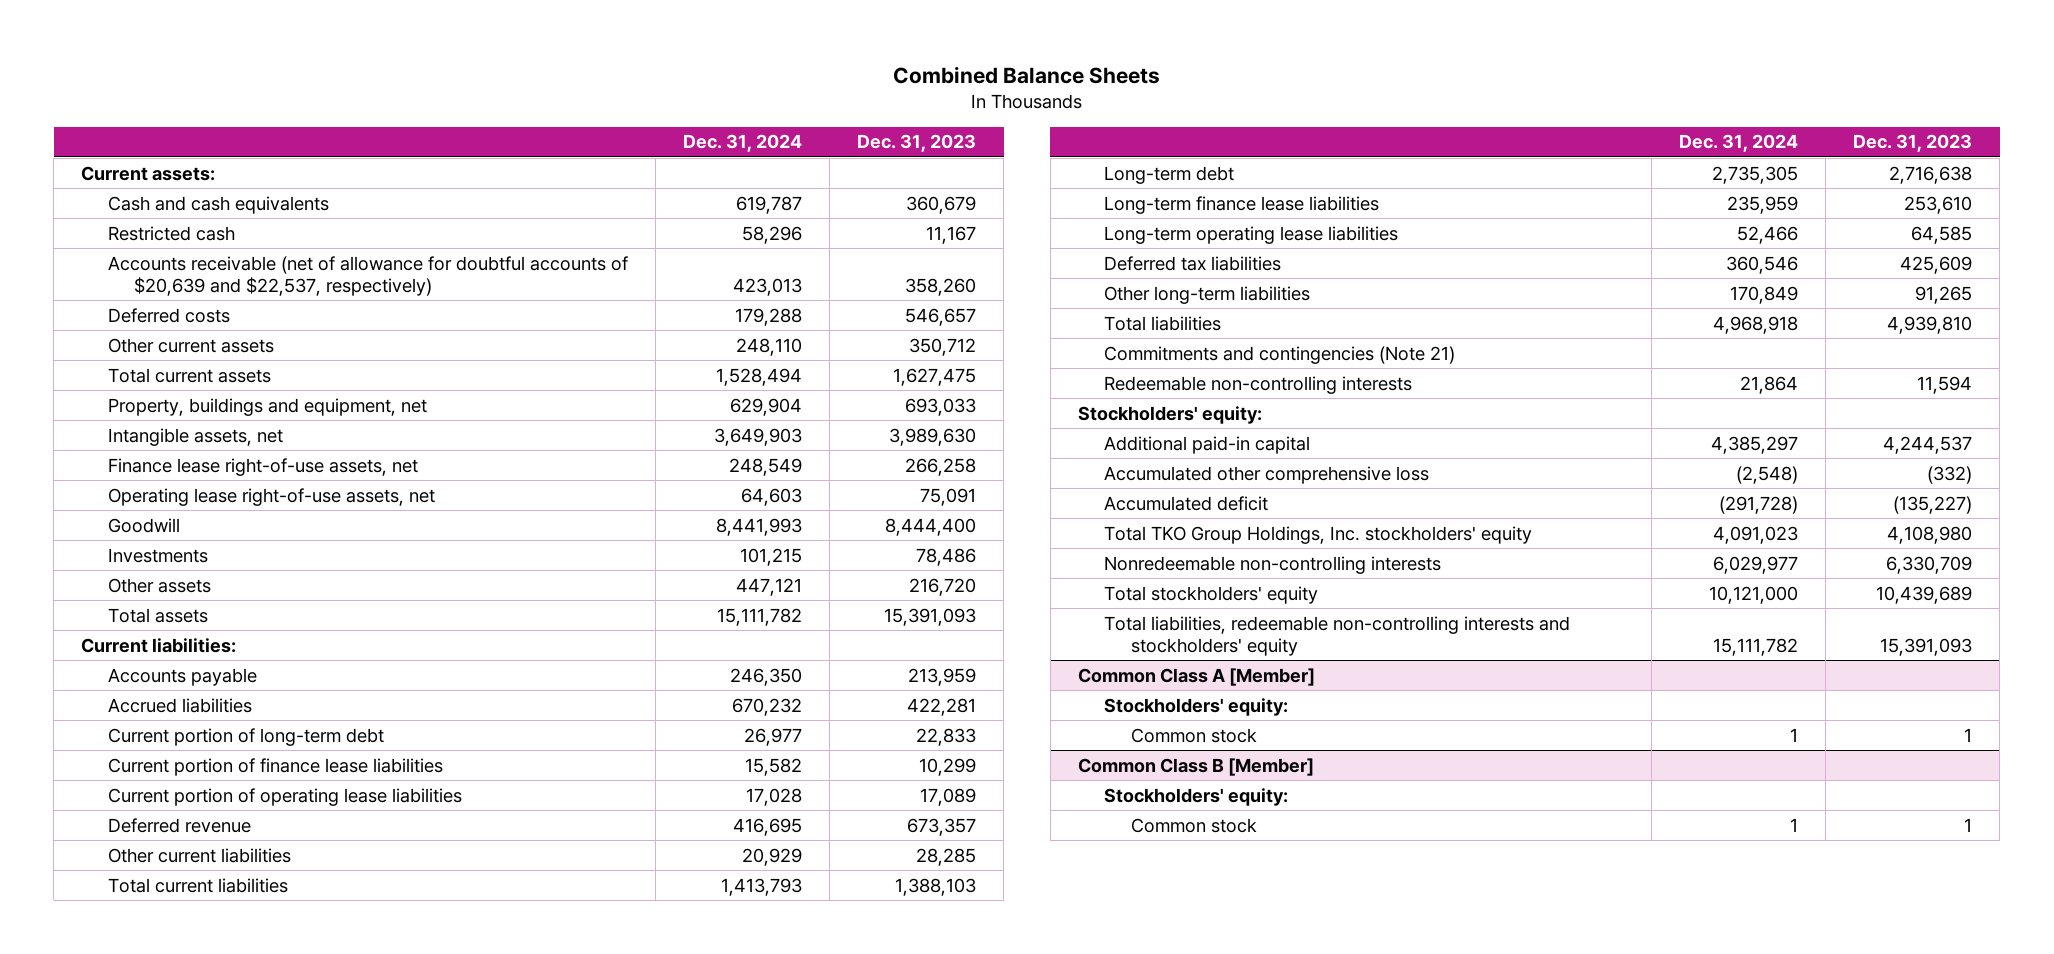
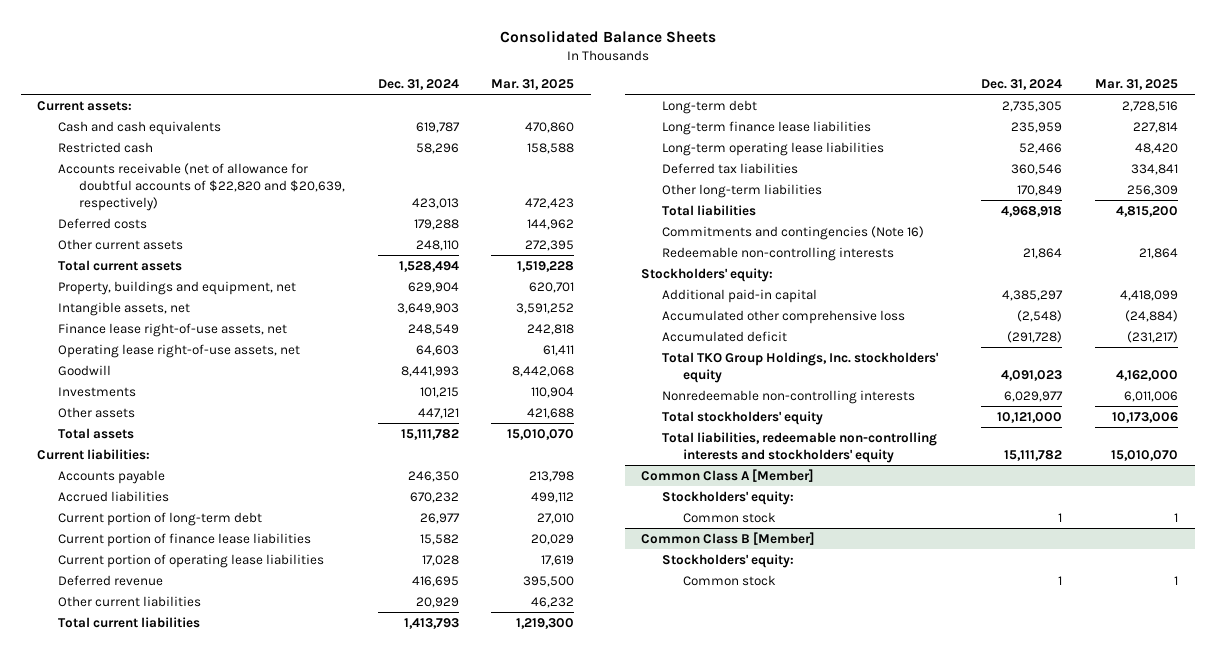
[892,65,1160,84] Combined Balance Sheets -> [499,29,716,43] Consolidated Balance Sheets
[856,134,976,153] Dec. 31, 2023 -> none
none -> [491,78,575,90] Mar. 31, 2025
[107,255,628,296] Accounts receivable (net of allowance for doubtful accounts of $20,639 and $22,537, respectively) -> [57,162,345,211] Accounts receivable (net of allowance for doubtful accounts of $22,820 and $20,639, respectively)
[1104,345,1456,364] Commitments and contingencies (Note 21) -> [661,225,924,240] Commitments and contingencies (Note 16)

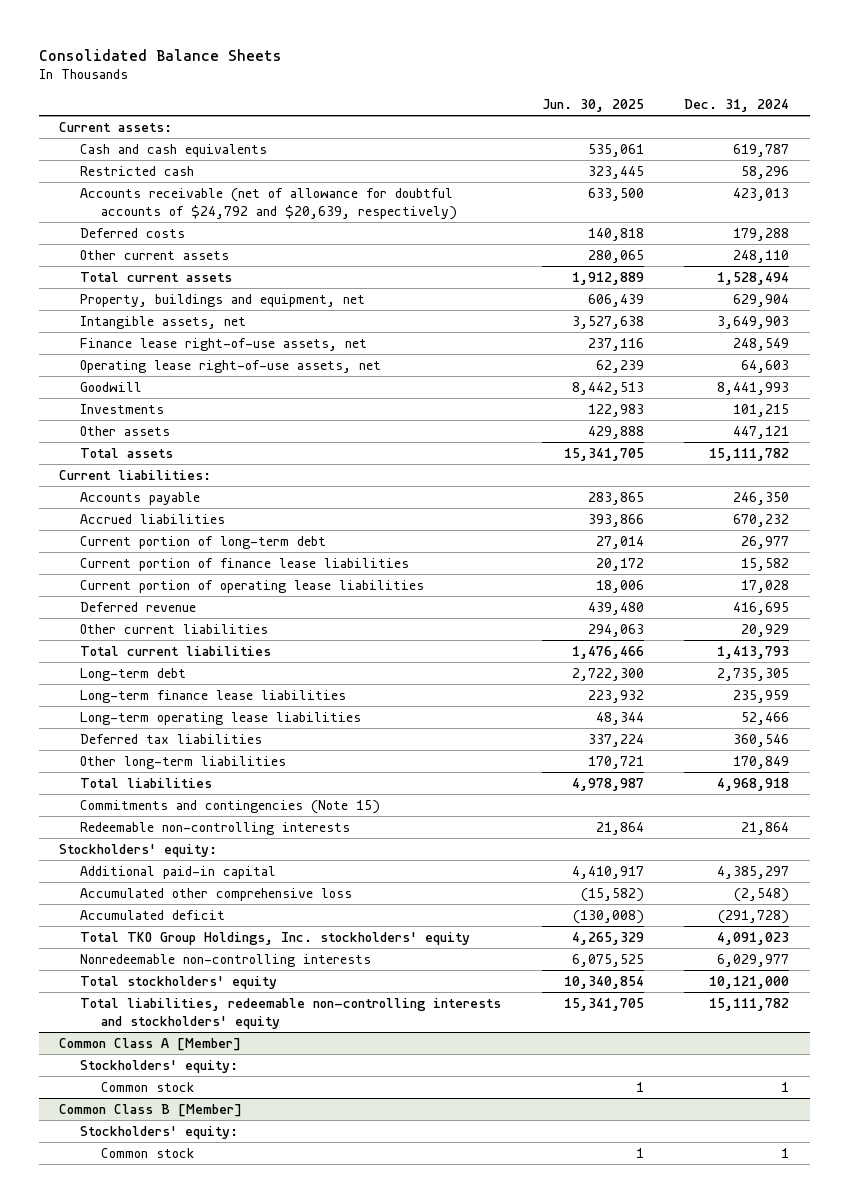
[491,78,575,90] Mar. 31, 2025 -> none
none -> [541,99,644,113] Jun. 30, 2025
[57,162,345,211] Accounts receivable (net of allowance for doubtful accounts of $22,820 and $20,639, respectively) -> [80,187,458,220] Accounts receivable (net of allowance for doubtful accounts of $24,792 and $20,639, respectively)
[661,225,924,240] Commitments and contingencies (Note 16) -> [80,799,381,814] Commitments and contingencies (Note 15)

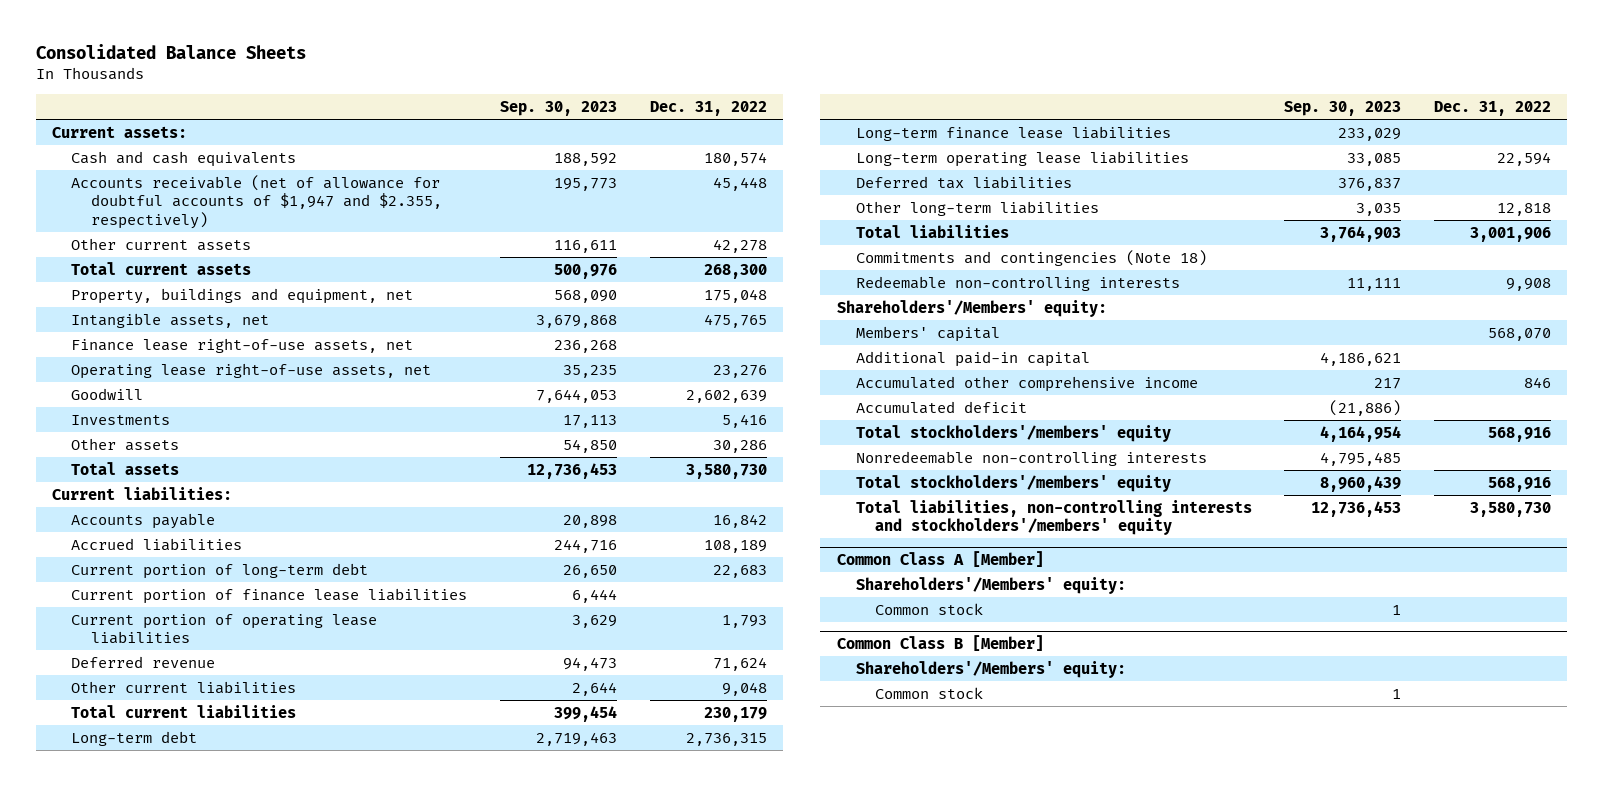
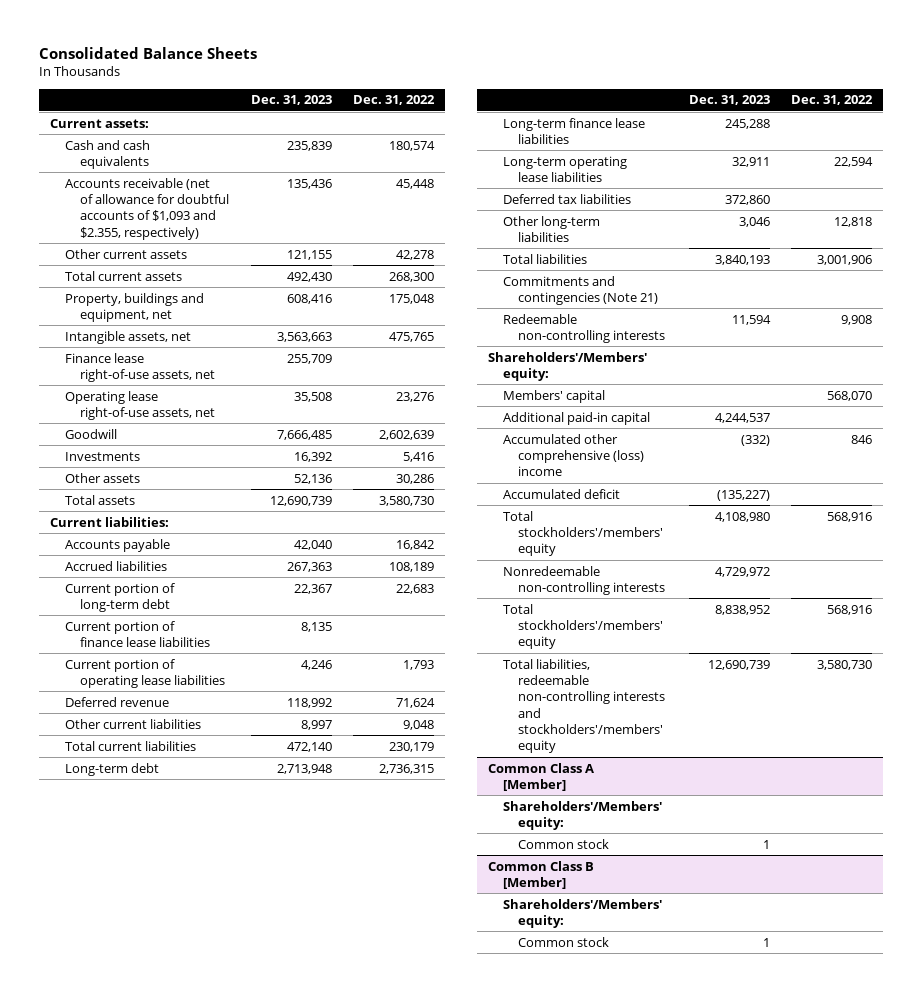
[499,101,617,117] Sep. 30, 2023 -> none
none -> [250,95,332,106] Dec. 31, 2023
[71,174,442,229] Accounts receivable (net of allowance for doubtful accounts of $1,947 and $2.355, respectively) -> [64,177,229,240] Accounts receivable (net of allowance for doubtful accounts of $1,093 and $2.355, respectively)
[855,249,1207,266] Commitments and contingencies (Note 18) -> [502,275,658,305] Commitments and contingencies (Note 21)
[855,375,1198,392] Accumulated other comprehensive income -> [502,433,644,477] Accumulated other comprehensive (loss) income
[855,499,1252,536] Total liabilities, non-controlling interests and stockholders'/members' equity -> [502,658,665,754] Total liabilities, redeemable non-controlling interests and stockholders'/members' equity

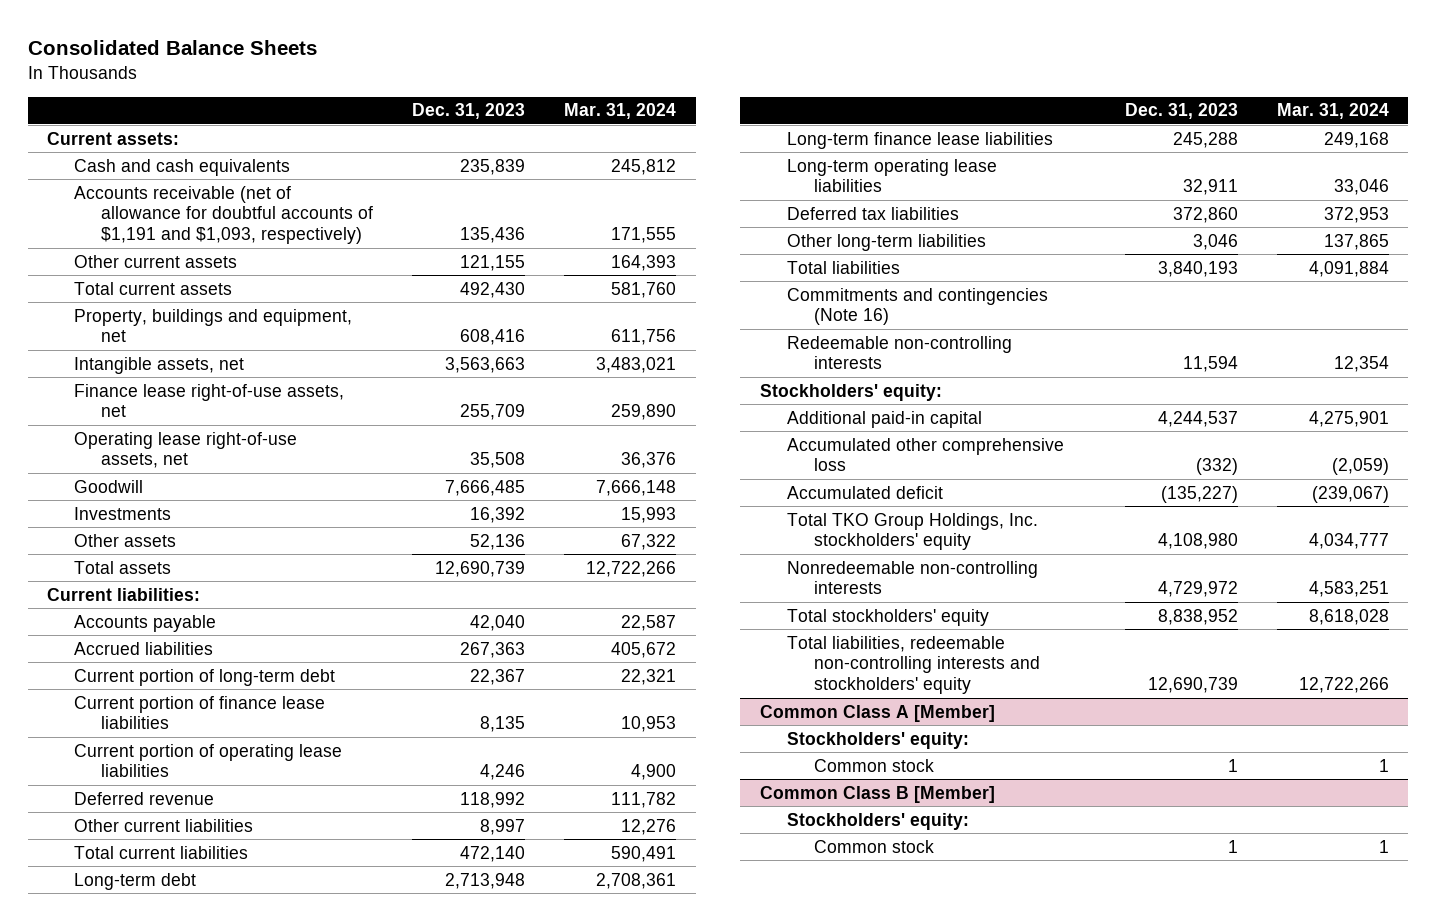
[353,95,436,106] Dec. 31, 2022 -> none
none -> [564,103,677,120] Mar. 31, 2024
[64,177,229,240] Accounts receivable (net of allowance for doubtful accounts of $1,093 and $2.355, respectively) -> [74,185,374,245] Accounts receivable (net of allowance for doubtful accounts of $1,191 and $1,093, respectively)
[502,275,658,305] Commitments and contingencies (Note 21) -> [786,287,1048,326] Commitments and contingencies (Note 16)
[502,389,605,403] Members' capital -> none
[487,351,647,381] Shareholders'/Members' equity: -> [759,383,942,401] Stockholders' equity:
[502,433,644,477] Accumulated other comprehensive (loss) income -> [786,437,1064,472] Accumulated other comprehensive loss
[502,510,663,557] Total stockholders'/members' equity -> [786,512,1038,551] Total TKO Group Holdings, Inc. stockholders' equity
[502,603,663,650] Total stockholders'/members' equity -> [786,608,989,626] Total stockholders' equity
[502,658,665,754] Total liabilities, redeemable non-controlling interests and stockholders'/members' equity -> [786,635,1040,695] Total liabilities, redeemable non-controlling interests and stockholders' equity
[502,800,662,830] Shareholders'/Members' equity: -> [786,731,969,749] Stockholders' equity:
[502,898,662,928] Shareholders'/Members' equity: -> [786,812,969,830] Stockholders' equity:

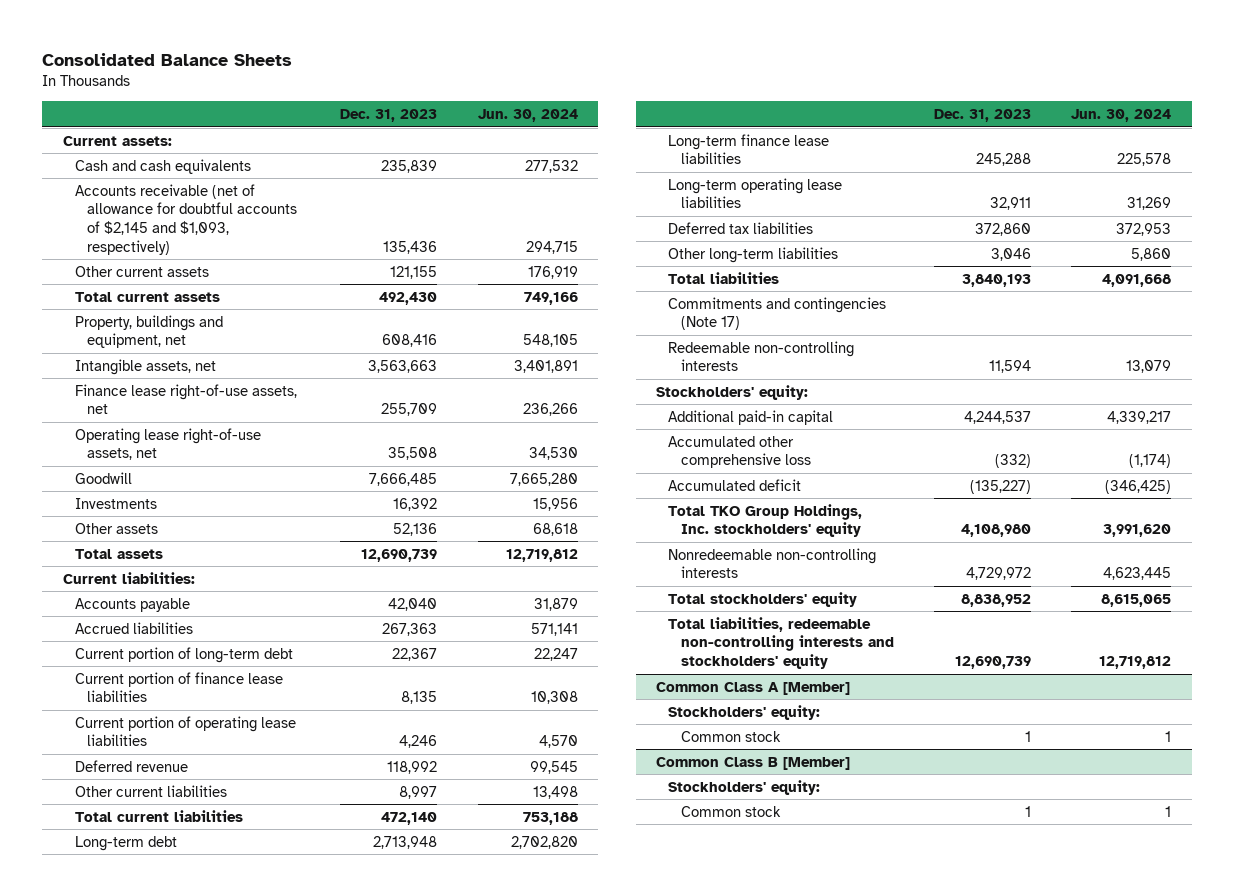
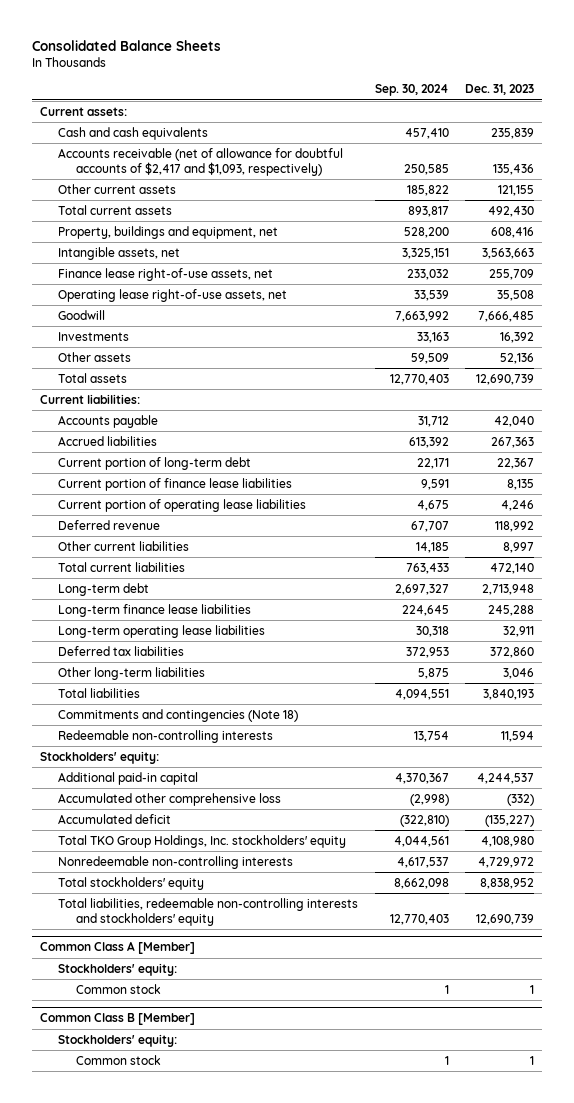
[477,109,578,123] Jun. 30, 2024 -> none
none -> [374,84,449,97] Sep. 30, 2024
[74,183,297,255] Accounts receivable (net of allowance for doubtful accounts of $2,145 and $1,093, respectively) -> [58,147,344,176] Accounts receivable (net of allowance for doubtful accounts of $2,417 and $1,093, respectively)
[668,296,887,331] Commitments and contingencies (Note 17) -> [58,708,299,722] Commitments and contingencies (Note 18)

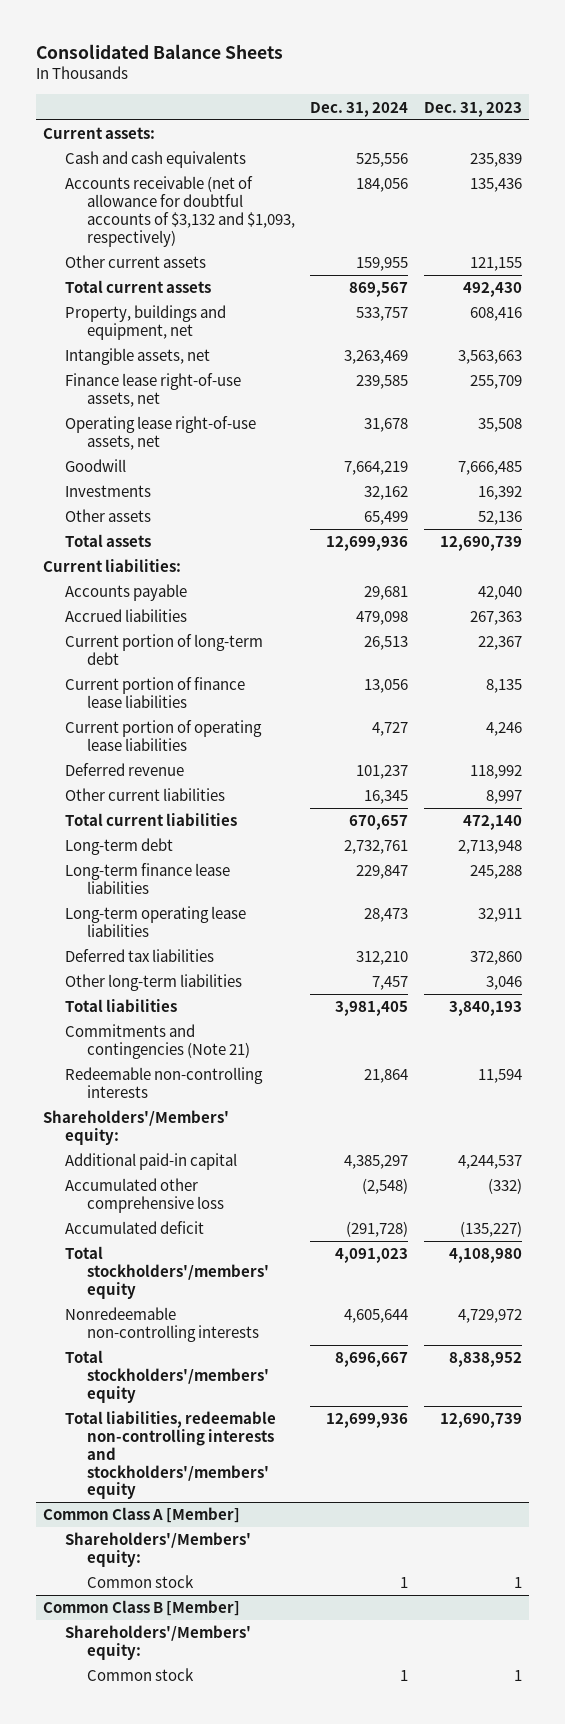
[374,84,449,97] Sep. 30, 2024 -> none
none -> [310,101,409,117] Dec. 31, 2024
[58,147,344,176] Accounts receivable (net of allowance for doubtful accounts of $2,417 and $1,093, respectively) -> [65,176,296,247] Accounts receivable (net of allowance for doubtful accounts of $3,132 and $1,093, respectively)
[58,708,299,722] Commitments and contingencies (Note 18) -> [65,1024,251,1059] Commitments and contingencies (Note 21)
[40,750,160,764] Stockholders' equity: -> [43,1110,230,1145] Shareholders'/Members' equity:
[58,834,347,848] Total TKO Group Holdings, Inc. stockholders' equity -> [65,1246,270,1299] Total stockholders'/members' equity
[58,876,205,890] Total stockholders' equity -> [65,1350,270,1403] Total stockholders'/members' equity
[58,897,359,926] Total liabilities, redeemable non-controlling interests and stockholders' equity -> [65,1411,277,1500] Total liabilities, redeemable non-controlling interests and stockholders'/members' equity
[58,962,178,976] Stockholders' equity: -> [65,1532,252,1567] Shareholders'/Members' equity:
[58,1033,178,1047] Stockholders' equity: -> [65,1625,252,1660] Shareholders'/Members' equity:

